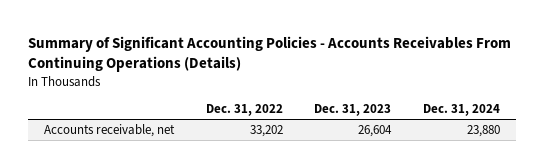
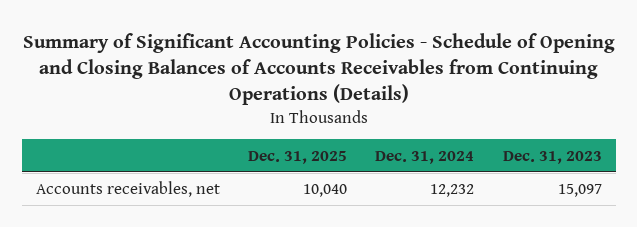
[28,36,512,73] Summary of Significant Accounting Policies - Accounts Receivables From Continuing Operations (Details) -> [22,32,615,105] Summary of Significant Accounting Policies - Schedule of Opening and Closing Balances of Accounts Receivables from Continuing Operations (Details)
[205,104,283,117] Dec. 31, 2022 -> none
none -> [248,150,348,164] Dec. 31, 2025
[44,124,176,138] Accounts receivable, net -> [35,181,220,198] Accounts receivables, net
[358,125,393,138] 26,604 -> [557,184,602,198] 15,097
[466,125,500,138] 23,880 -> [430,184,475,198] 12,232

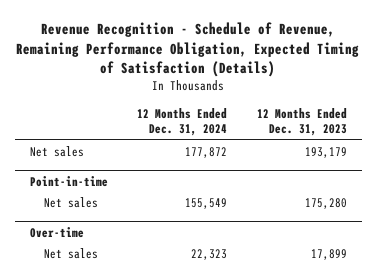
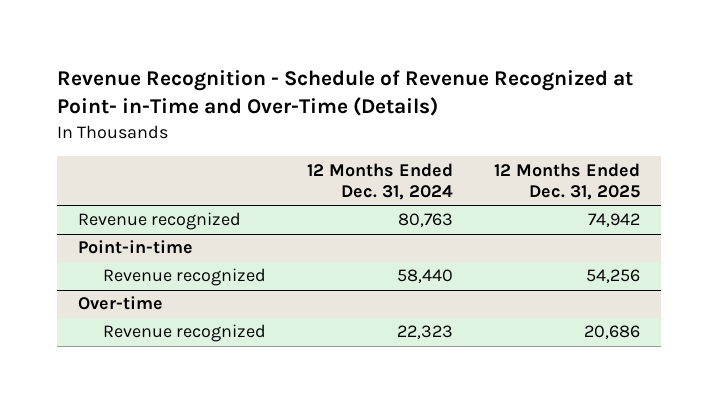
[16,22,360,78] Revenue Recognition - Schedule of Revenue, Remaining Performance Obligation, Expected Timing of Satisfaction (Details) -> [57,70,634,117] Revenue Recognition - Schedule of Revenue Recognized at Point- in-Time and Over-Time (Details)
[257,108,348,137] 12 Months Ended Dec. 31, 2023 -> none
none -> [494,162,641,201] 12 Months Ended Dec. 31, 2025
[29,146,84,158] Net sales -> none
none -> [77,212,241,231] Revenue recognized
[44,197,99,209] Net sales -> none
none -> [102,268,266,287] Revenue recognized
[44,248,99,260] Net sales -> [102,324,266,343] Revenue recognized

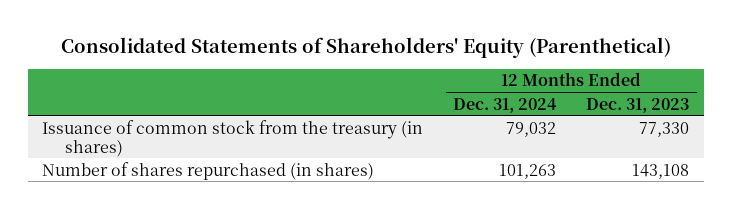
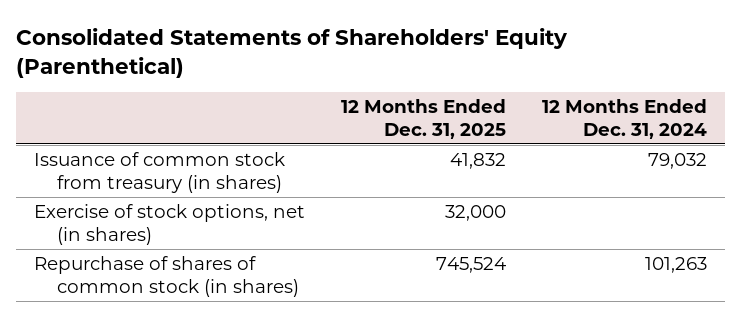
[586,97,690,113] Dec. 31, 2023 -> none
none -> [340,99,506,139] 12 Months Ended Dec. 31, 2025
[42,119,424,157] Issuance of common stock from the treasury (in shares) -> [33,151,285,193] Issuance of common stock from treasury (in shares)
none -> [33,203,305,245] Exercise of stock options, net (in shares)
[42,161,375,180] Number of shares repurchased (in shares) -> [33,255,299,297] Repurchase of shares of common stock (in shares)

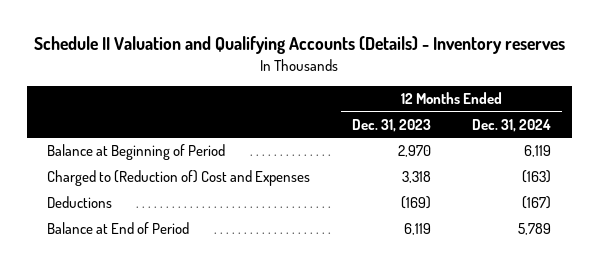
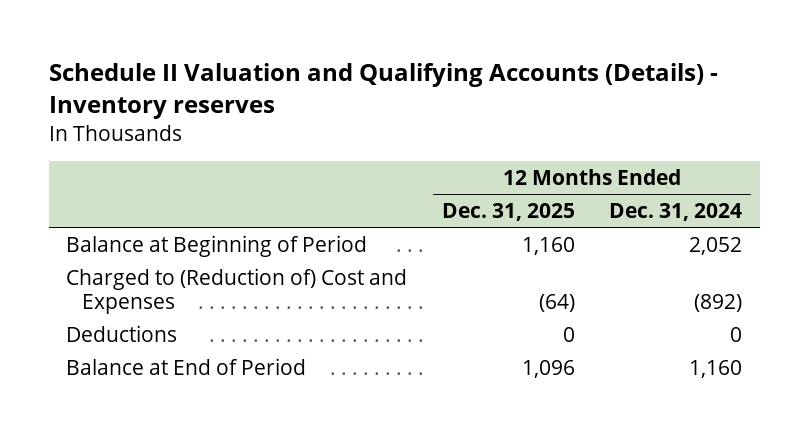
[351,118,431,132] Dec. 31, 2023 -> none
none -> [441,202,575,221] Dec. 31, 2025
[524,145,552,158] 6,119 -> [689,236,743,255] 2,052
[522,170,552,184] (163) -> [694,294,743,313] (892)
[522,196,552,210] (167) -> [730,326,743,342] 0
[518,223,552,236] 5,789 -> [689,359,743,378] 1,160

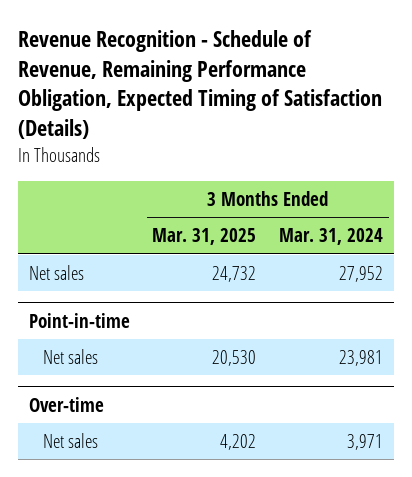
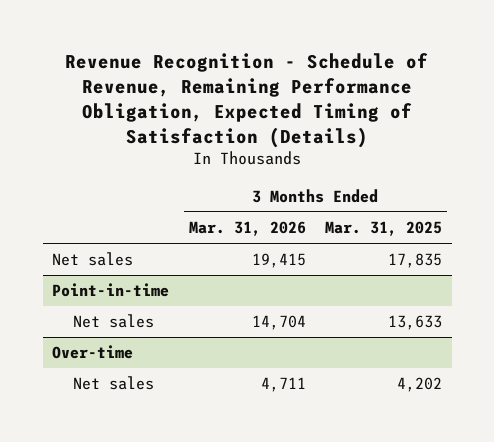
[278,228,383,246] Mar. 31, 2024 -> none
none -> [188,221,306,237] Mar. 31, 2026
[212,265,257,282] 24,732 -> [388,253,443,269] 17,835
[212,349,257,366] 20,530 -> [388,315,443,331] 13,633

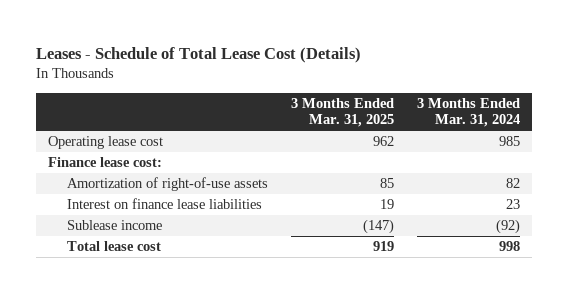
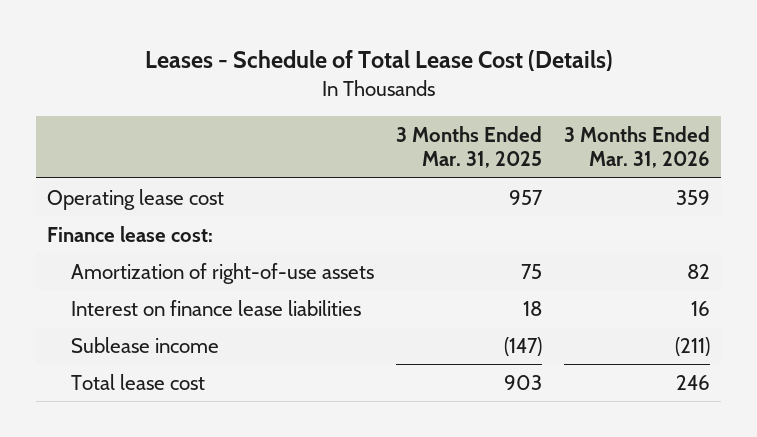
[417,97,521,128] 3 Months Ended Mar. 31, 2024 -> none
none -> [563,125,710,169] 3 Months Ended Mar. 31, 2026
[373,135,395,146] 962 -> [508,189,543,205] 957
[380,177,395,188] 85 -> [520,263,542,279] 75
[380,198,395,209] 19 -> [522,300,542,316] 18
[373,240,395,251] 919 -> [503,374,542,390] 903

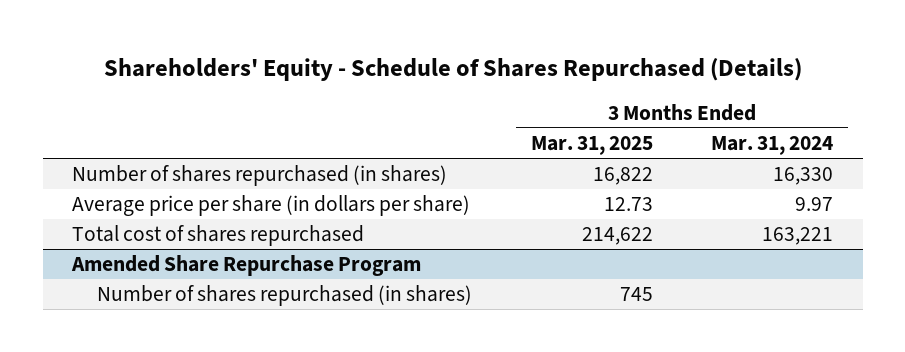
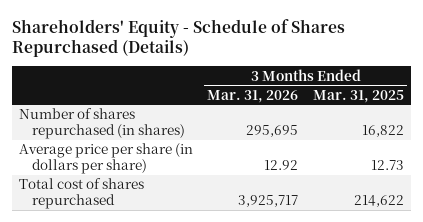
[711,135,834,155] Mar. 31, 2024 -> none
none -> [207,89,299,103] Mar. 31, 2026
[70,255,421,277] Amended Share Repurchase Program -> none
[96,285,472,307] Number of shares repurchased (in shares) -> none

